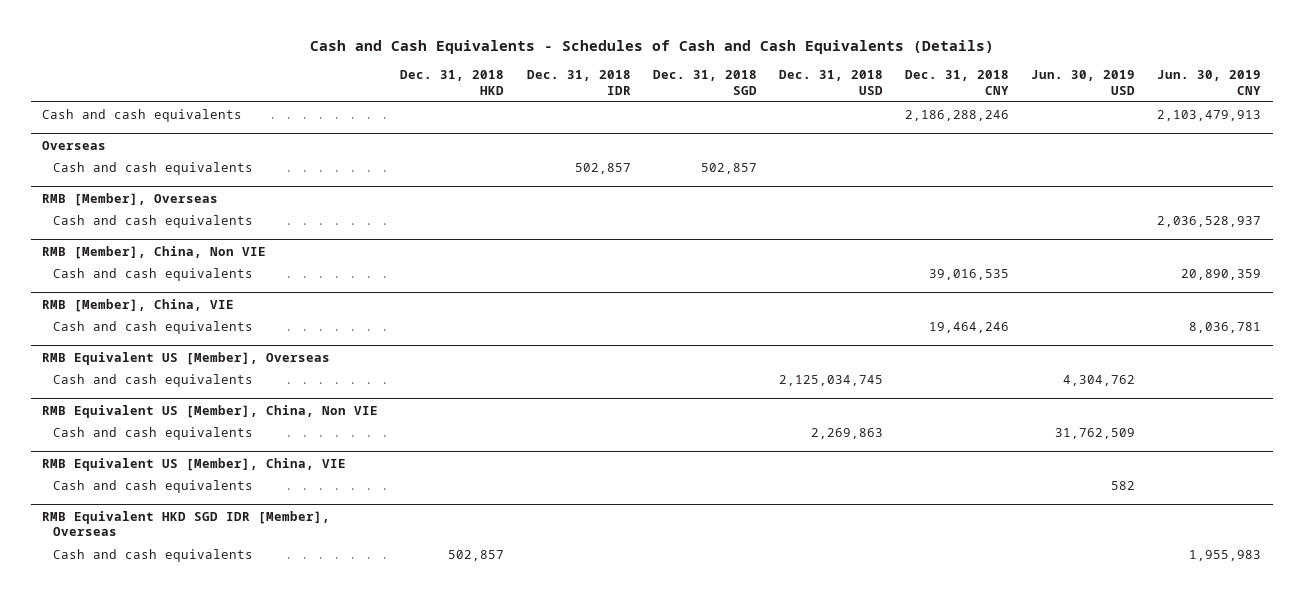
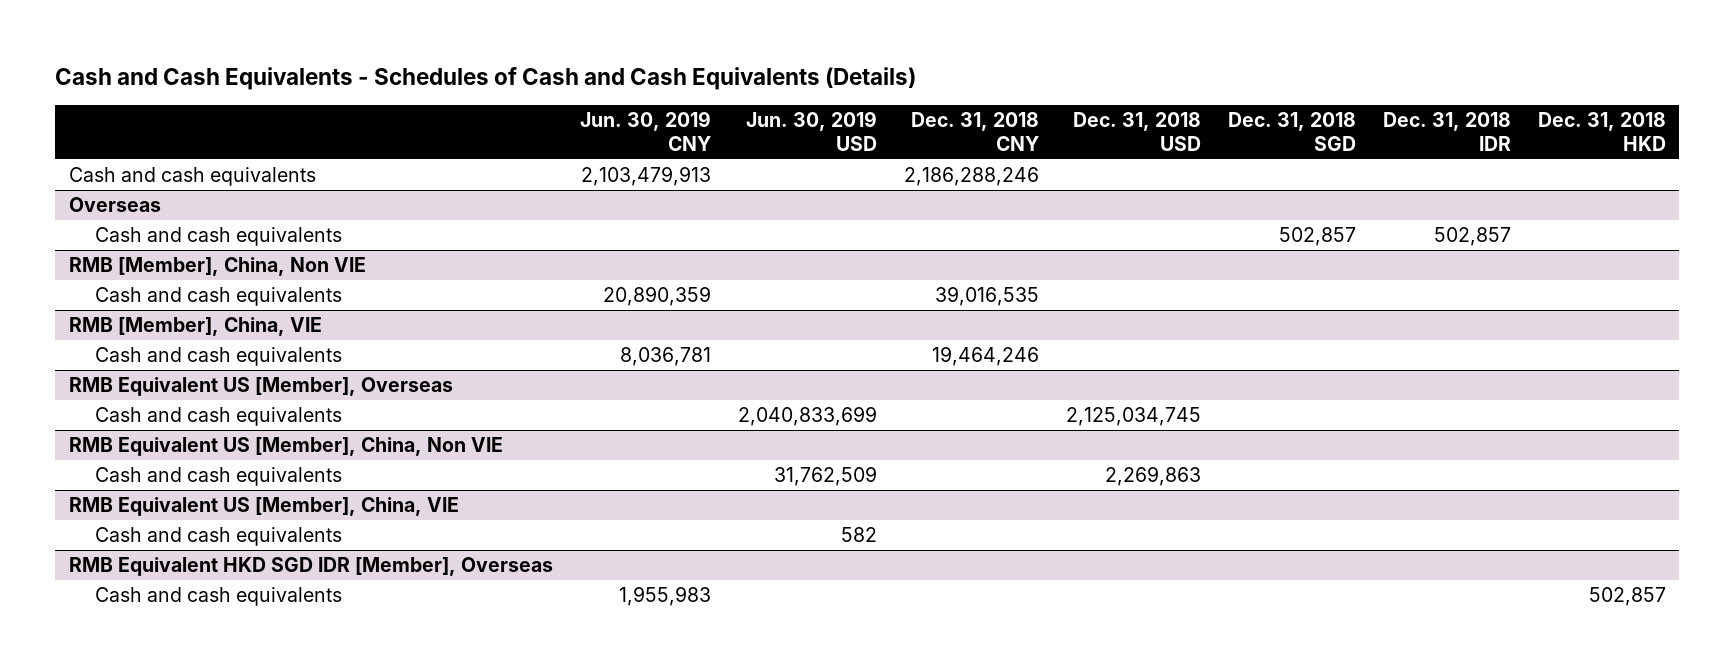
[42,192,219,206] RMB [Member], Overseas -> none
[52,214,253,228] Cash and cash equivalents -> none
[1063,374,1136,386] 4,304,762 -> [737,406,877,427] 2,040,833,699

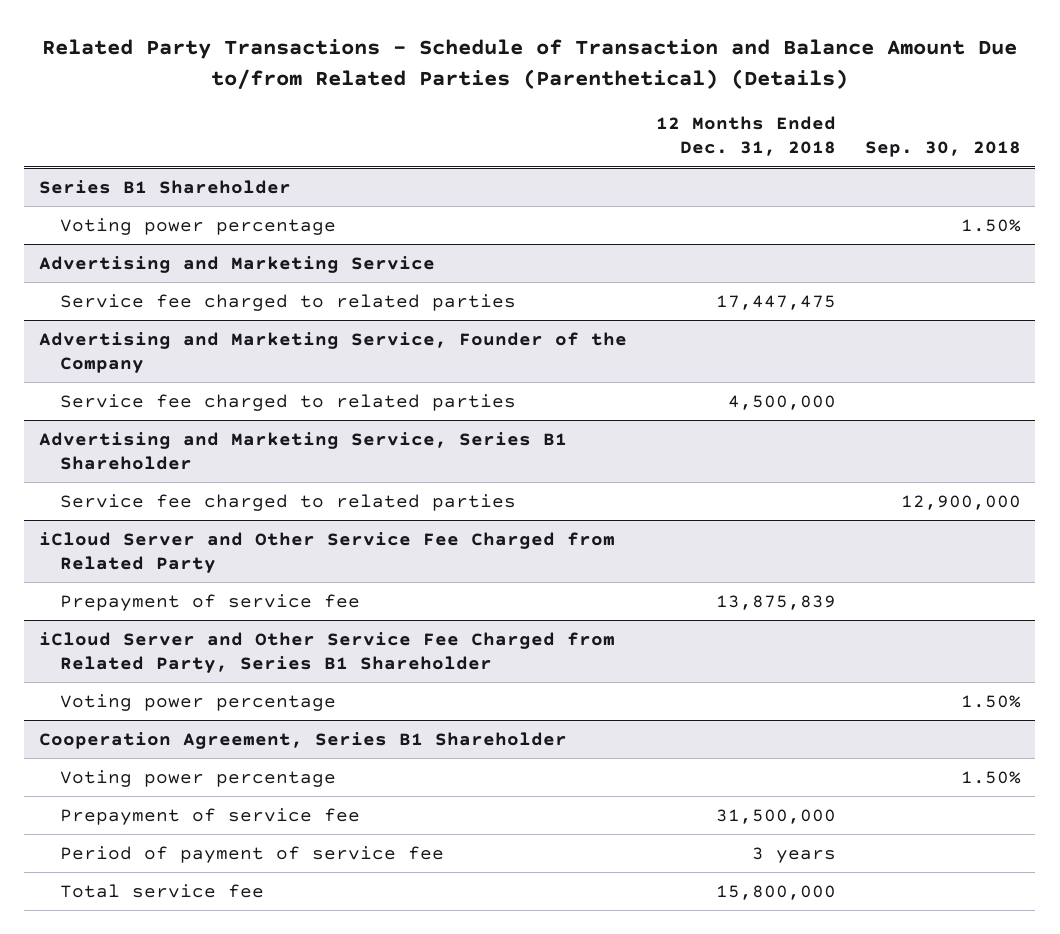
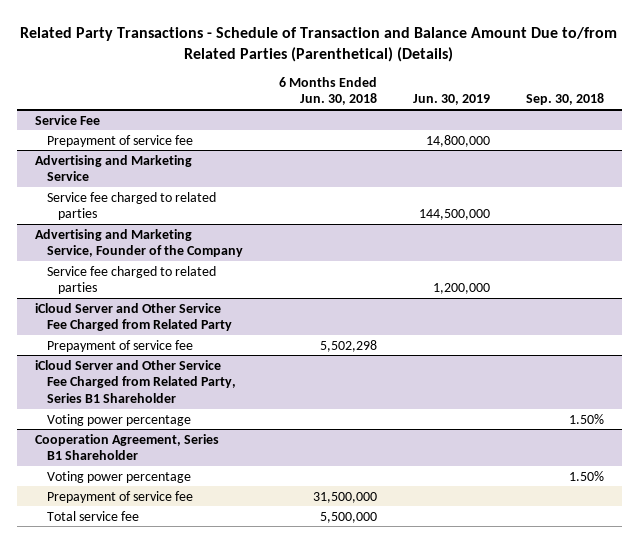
[655,116,836,157] 12 Months Ended Dec. 31, 2018 -> none
none -> [278,76,377,106] 6 Months Ended Jun. 30, 2018
none -> [412,94,490,106] Jun. 30, 2019
[38,179,291,194] Series B1 Shareholder -> none
[59,217,336,235] Voting power percentage -> none
none -> [35,114,101,125] Service Fee
none -> [46,134,193,147] Prepayment of service fee
[38,431,567,470] Advertising and Marketing Service, Series B1 Shareholder -> none
[59,493,516,511] Service fee charged to related parties -> none
[59,845,444,863] Period of payment of service fee -> none

